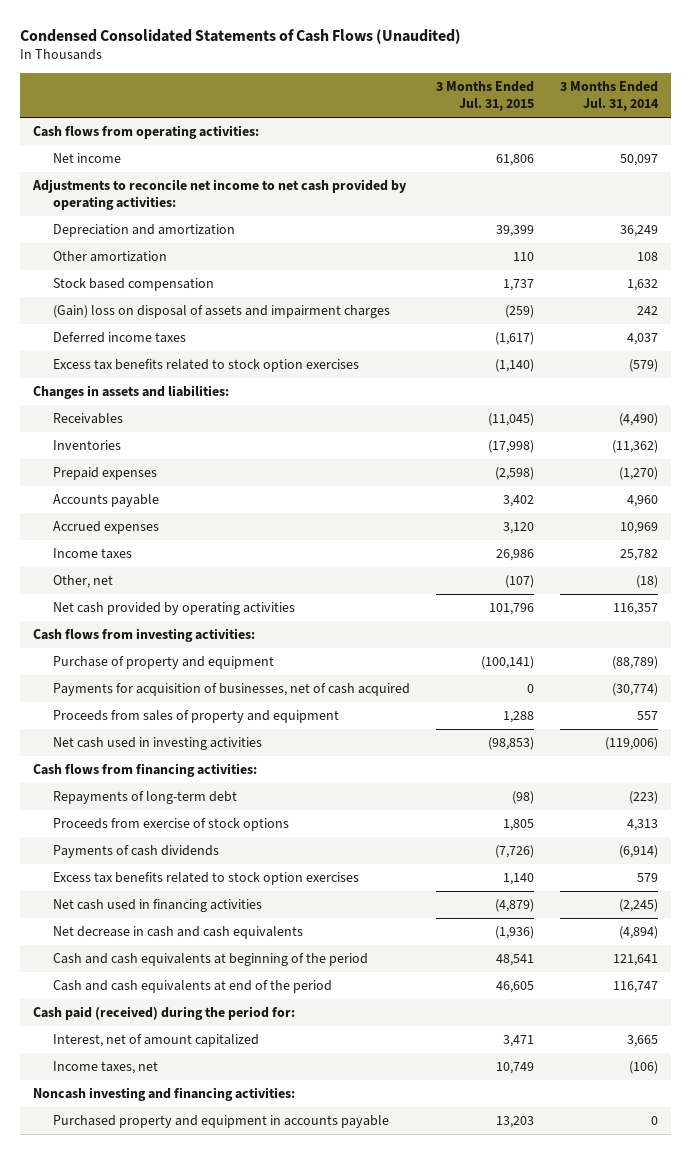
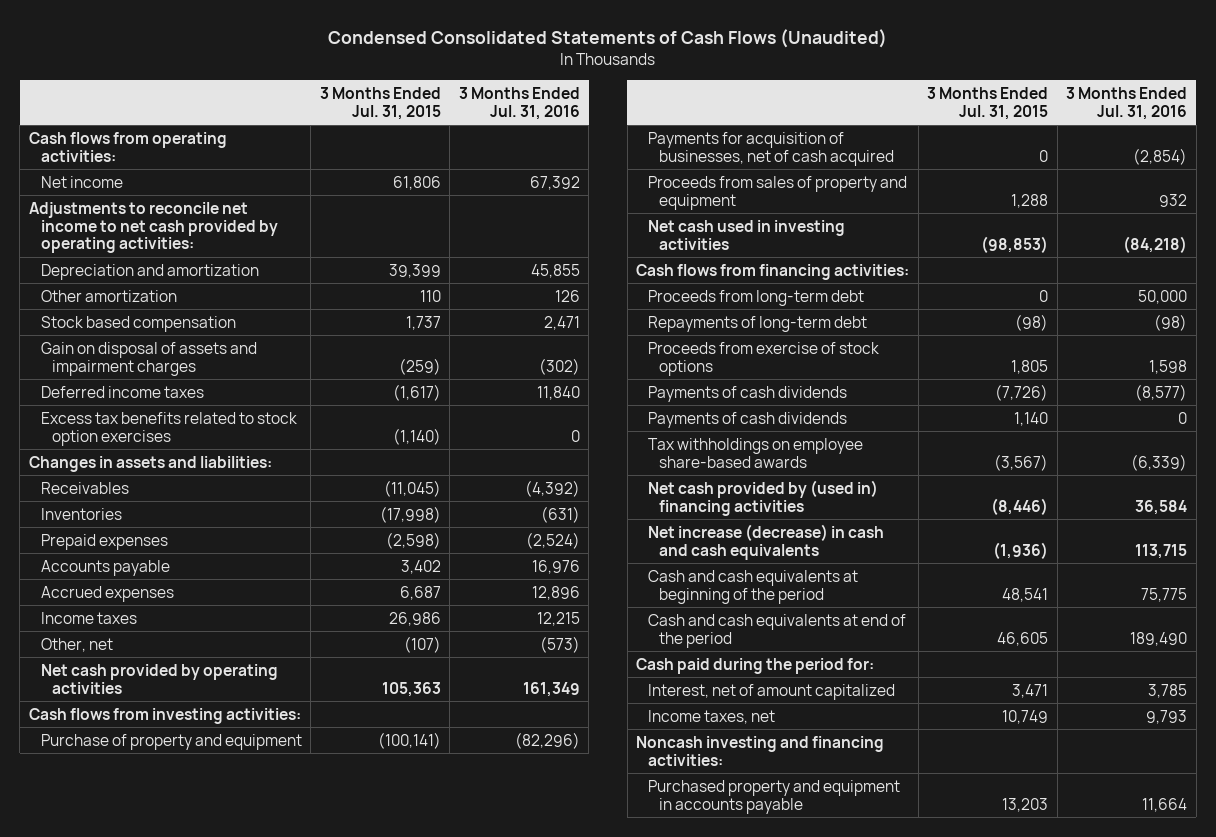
[559,81,659,112] 3 Months Ended Jul. 31, 2014 -> none
none -> [458,86,580,120] 3 Months Ended Jul. 31, 2016
[52,305,390,319] (Gain) loss on disposal of assets and impairment charges -> [40,341,257,376] Gain on disposal of assets and impairment charges
[502,522,534,535] 3,120 -> [399,585,441,600] 6,687
[488,603,534,616] 101,796 -> [381,681,441,697] 105,363
none -> [647,289,864,306] Proceeds from long-term debt
[52,872,359,886] Excess tax benefits related to stock option exercises -> [647,411,847,428] Payments of cash dividends
none -> [647,437,863,468] Tax withholdings on employee share-based awards
[52,899,262,913] Net cash used in financing activities -> [647,479,878,516] Net cash provided by (used in) financing activities
[494,899,534,913] (4,879) -> [991,497,1049,515] (8,446)
[52,926,303,940] Net decrease in cash and cash equivalents -> [647,523,884,560] Net increase (decrease) in cash and cash equivalents
[32,1006,295,1021] Cash paid (received) during the period for: -> [636,657,875,674] Cash paid during the period for:

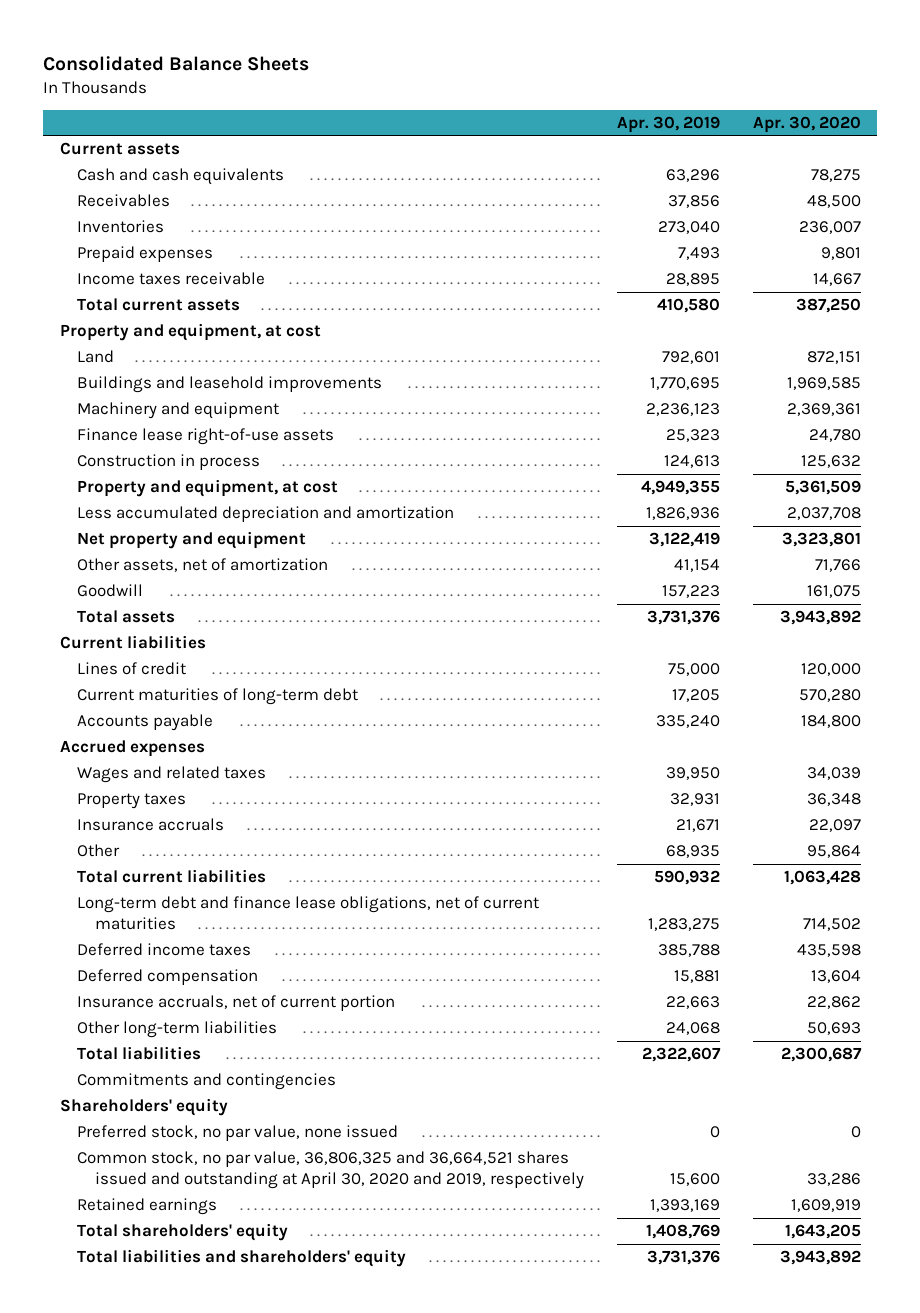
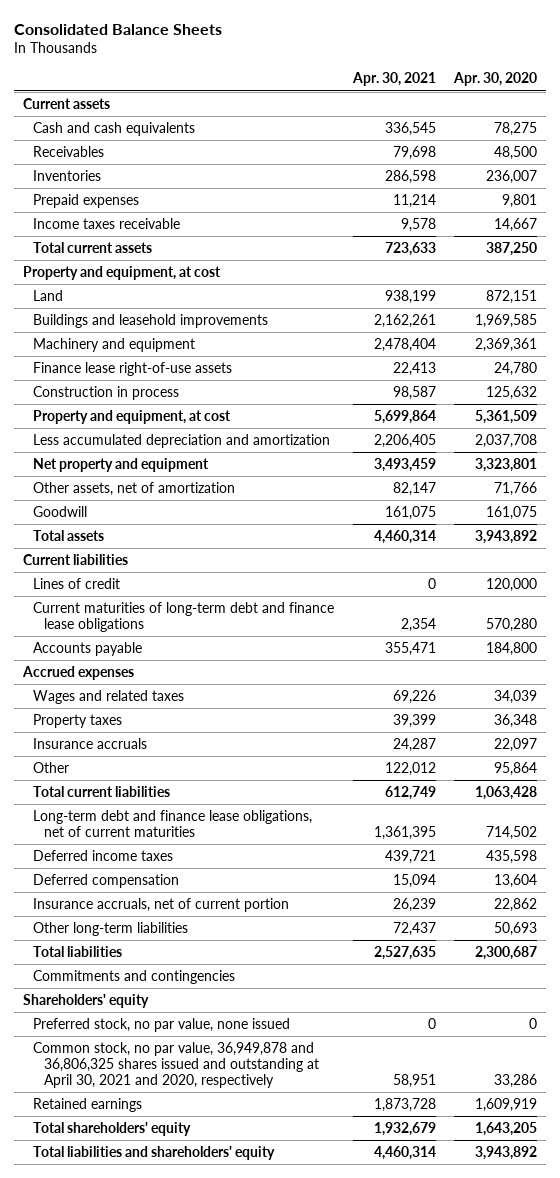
[616,115,720,133] Apr. 30, 2019 -> none
none -> [351,72,436,87] Apr. 30, 2021
[77,688,359,706] Current maturities of long-term debt -> [33,602,335,632] Current maturities of long-term debt and finance lease obligations
[77,1151,585,1190] Common stock, no par value, 36,806,325 and 36,664,521 shares issued and outstanding at April 30, 2020 and 2019, respectively -> [33,1042,319,1088] Common stock, no par value, 36,949,878 and 36,806,325 shares issued and outstanding at April 30, 2021 and 2020, respectively

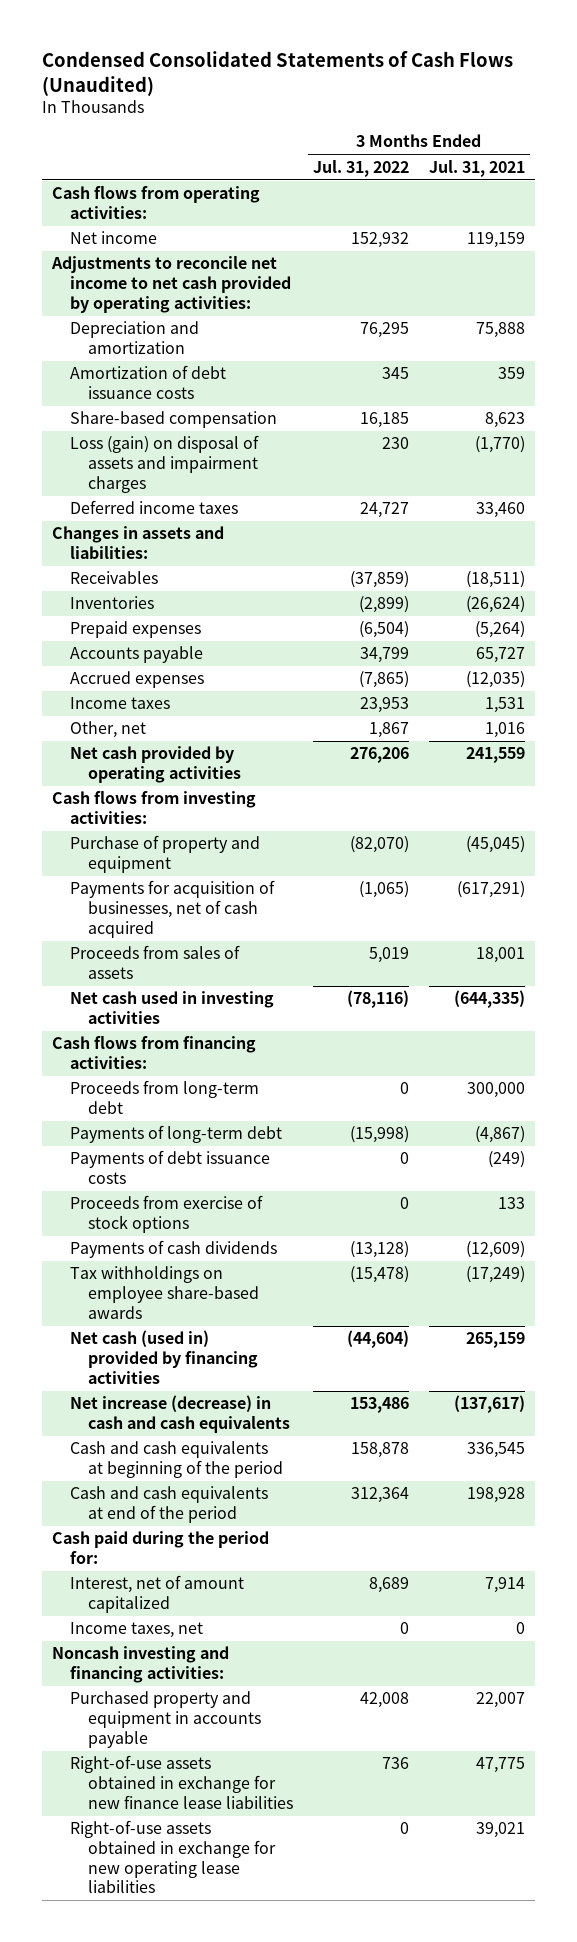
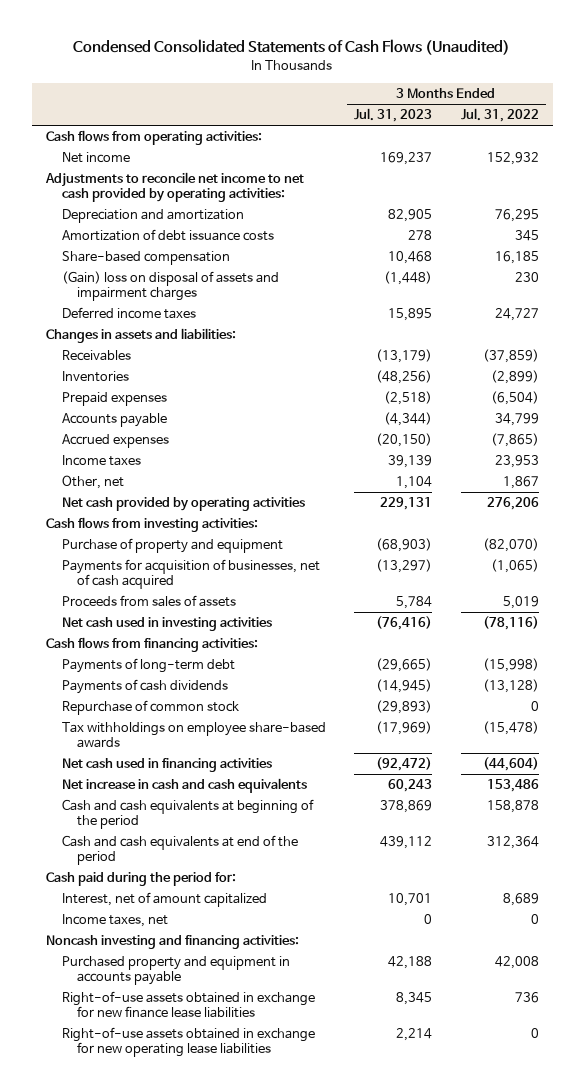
[429,159,526,177] Jul. 31, 2021 -> none
none -> [354,108,433,123] Jul. 31, 2023
[70,435,260,493] Loss (gain) on disposal of assets and impairment charges -> [61,271,279,302] (Gain) loss on disposal of assets and impairment charges
[70,1080,260,1115] Proceeds from long-term debt -> none
[70,1150,271,1185] Payments of debt issuance costs -> none
[70,1195,264,1234] Proceeds from exercise of stock options -> none
none -> [61,700,239,716] Repurchase of common stock
[70,1330,259,1384] Net cash (used in) provided by financing activities -> [61,758,272,773] Net cash used in financing activities
[70,1395,291,1434] Net increase (decrease) in cash and cash equivalents -> [61,778,307,794] Net increase in cash and cash equivalents

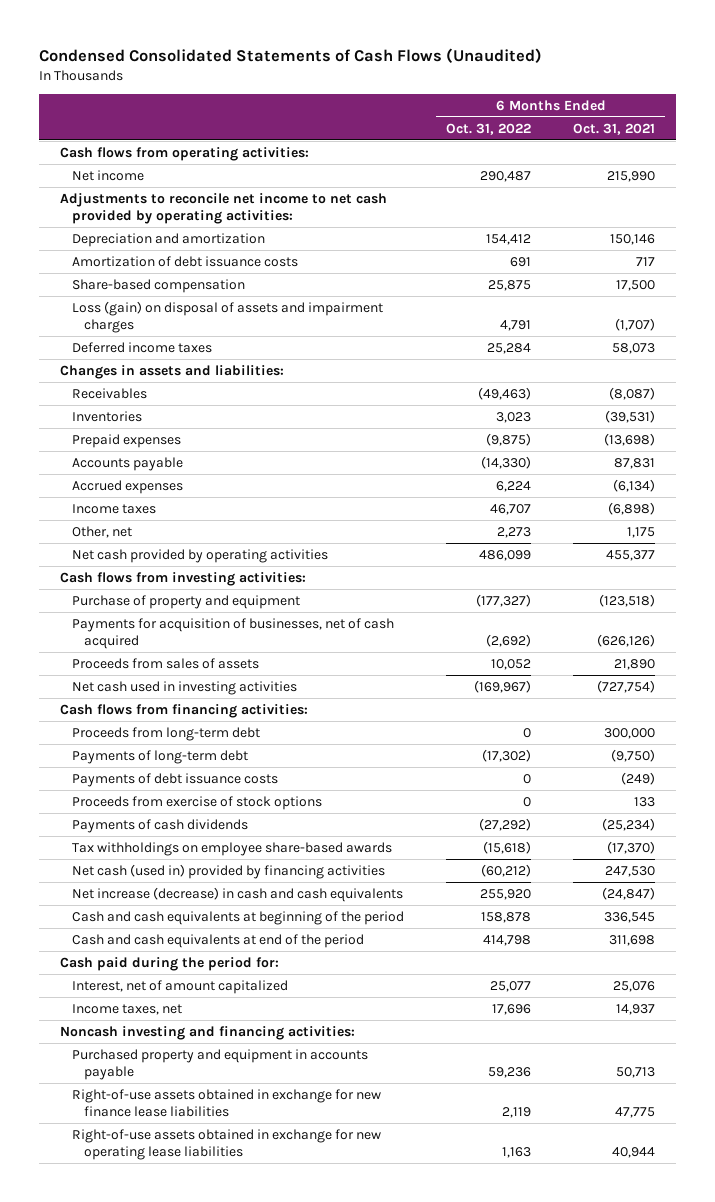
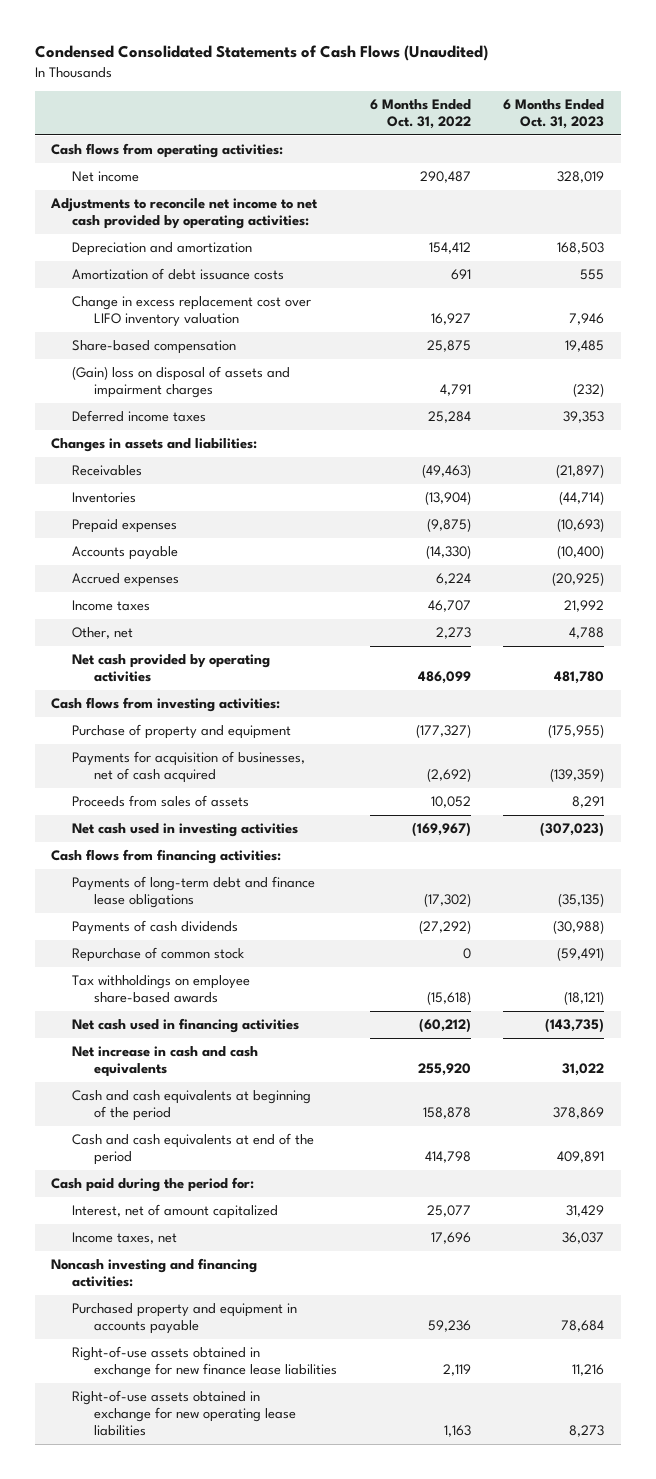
[572,122,655,135] Oct. 31, 2021 -> none
none -> [503,99,605,130] 6 Months Ended Oct. 31, 2023
none -> [72,296,312,328] Change in excess replacement cost over LIFO inventory valuation
[72,300,384,334] Loss (gain) on disposal of assets and impairment charges -> [72,366,291,399] (Gain) loss on disposal of assets and impairment charges
[496,411,532,423] 3,023 -> [424,491,471,506] (13,904)
[72,726,261,741] Proceeds from long-term debt -> none
[72,772,279,787] Payments of debt issuance costs -> none
[72,795,323,810] Proceeds from exercise of stock options -> none
[72,749,249,764] Payments of long-term debt -> [72,876,316,909] Payments of long-term debt and finance lease obligations
none -> [72,947,245,963] Repurchase of common stock
[72,863,386,879] Net cash (used in) provided by financing activities -> [72,1018,300,1034] Net cash used in financing activities
[72,886,404,902] Net increase (decrease) in cash and cash equivalents -> [72,1046,259,1078] Net increase in cash and cash equivalents

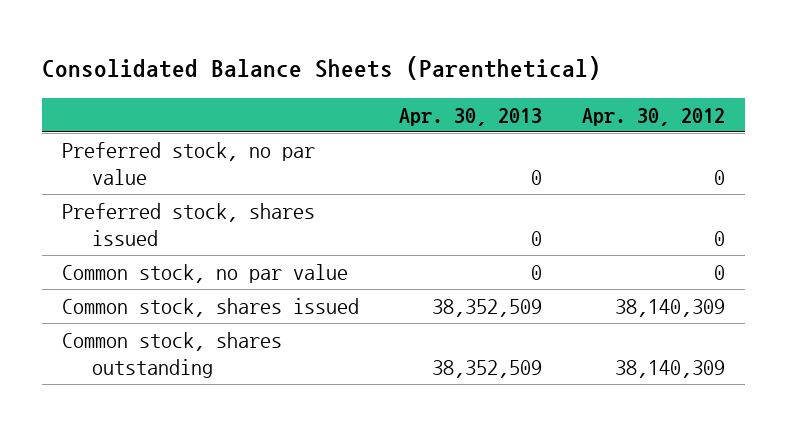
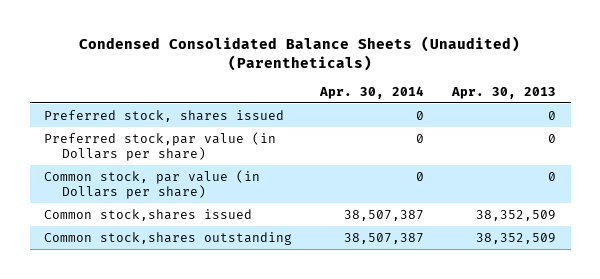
[42,56,602,81] Consolidated Balance Sheets (Parenthetical) -> [79,35,521,71] Condensed Consolidated Balance Sheets (Unaudited) (Parentheticals)
[582,107,726,126] Apr. 30, 2012 -> none
none -> [319,85,425,99] Apr. 30, 2014
[62,141,316,186] Preferred stock, no par value -> none
none -> [43,131,276,161] Preferred stock,par value (in Dollars per share)
[62,263,349,283] Common stock, no par value -> [43,169,260,199] Common stock, par value (in Dollars per share)
[62,297,360,317] Common stock, shares issued -> [43,208,252,221] Common stock,shares issued
[62,331,283,379] Common stock, shares outstanding -> [43,231,292,245] Common stock,shares outstanding

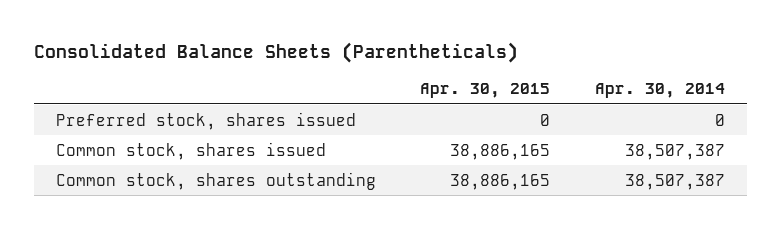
[79,35,521,71] Condensed Consolidated Balance Sheets (Unaudited) (Parentheticals) -> [33,41,518,63] Consolidated Balance Sheets (Parentheticals)
[451,86,557,99] Apr. 30, 2013 -> none
none -> [420,82,551,98] Apr. 30, 2015
[43,131,276,161] Preferred stock,par value (in Dollars per share) -> none
[43,169,260,199] Common stock, par value (in Dollars per share) -> none
[43,208,252,221] Common stock,shares issued -> [56,141,327,160] Common stock, shares issued
[43,231,292,245] Common stock,shares outstanding -> [56,171,377,190] Common stock, shares outstanding

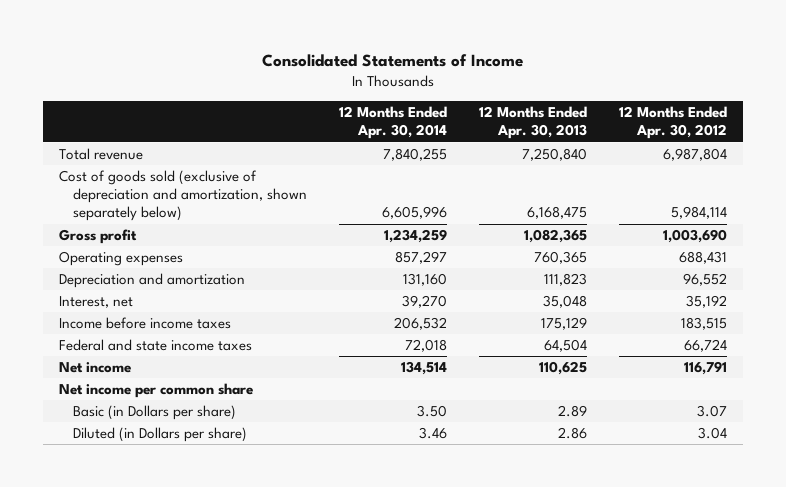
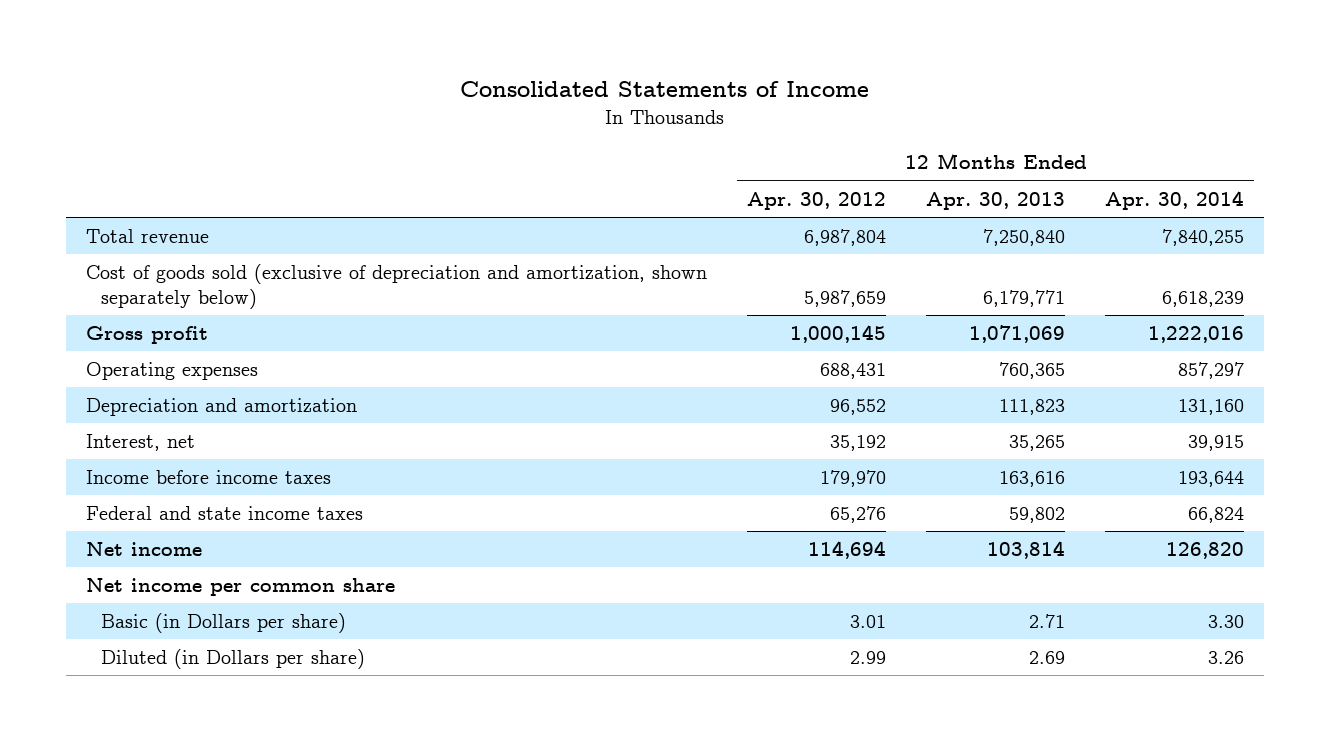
[382,206,448,220] 6,605,996 -> [1162,290,1245,307] 6,618,239
[526,206,587,220] 6,168,475 -> [983,289,1066,307] 6,179,771
[670,206,727,220] 5,984,114 -> [804,289,887,307] 5,987,659
[384,228,448,243] 1,234,259 -> [1148,326,1245,344] 1,222,016
[523,228,587,243] 1,082,365 -> [969,325,1066,344] 1,071,069
[662,228,727,243] 1,003,690 -> [790,325,887,344] 1,000,145
[402,294,448,308] 39,270 -> [1188,435,1245,452] 39,915
[542,294,587,308] 35,048 -> [1009,435,1066,452] 35,265
[394,316,448,330] 206,532 -> [1178,471,1245,488] 193,644
[540,316,587,330] 175,129 -> [999,471,1066,488] 163,616
[680,316,727,330] 183,515 -> [820,470,887,488] 179,970
[405,338,448,352] 72,018 -> [1188,507,1245,524] 66,824
[543,338,587,352] 64,504 -> [1009,507,1066,524] 59,802
[683,338,727,352] 66,724 -> [830,506,887,524] 65,276
[401,360,448,375] 134,514 -> [1166,542,1245,560] 126,820
[538,360,587,375] 110,625 -> [987,541,1066,560] 103,814
[683,360,727,375] 116,791 -> [808,541,887,560] 114,694
[417,404,448,417] 3.50 -> [1208,615,1245,629] 3.30
[557,404,587,417] 2.89 -> [1029,614,1066,629] 2.71
[696,404,727,417] 3.07 -> [850,615,887,629] 3.01
[419,426,448,439] 3.46 -> [1208,651,1245,665] 3.26
[557,426,587,439] 2.86 -> [1029,651,1066,665] 2.69
[697,426,727,439] 3.04 -> [850,651,887,665] 2.99

